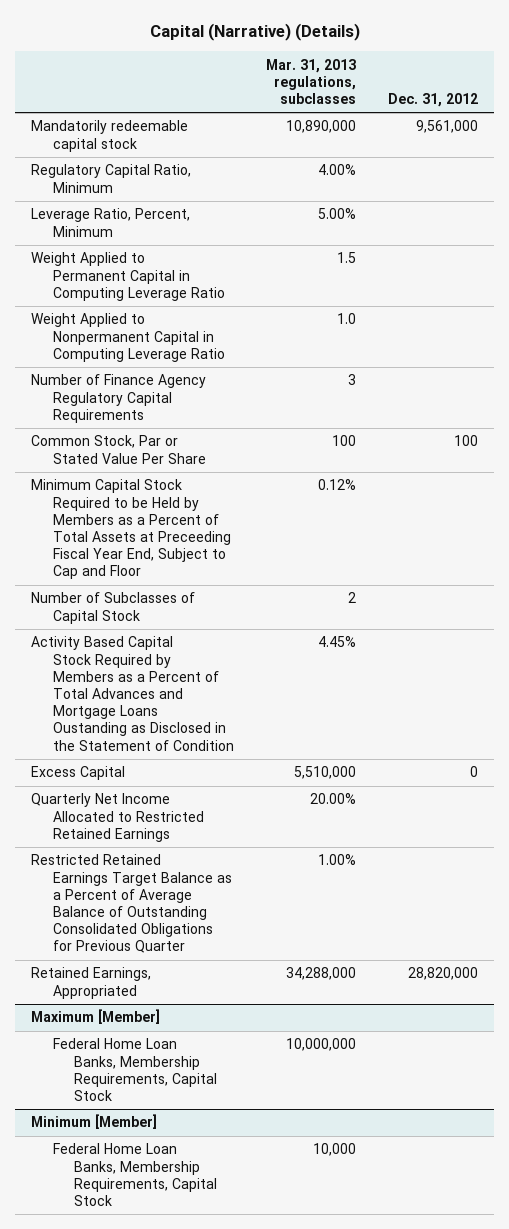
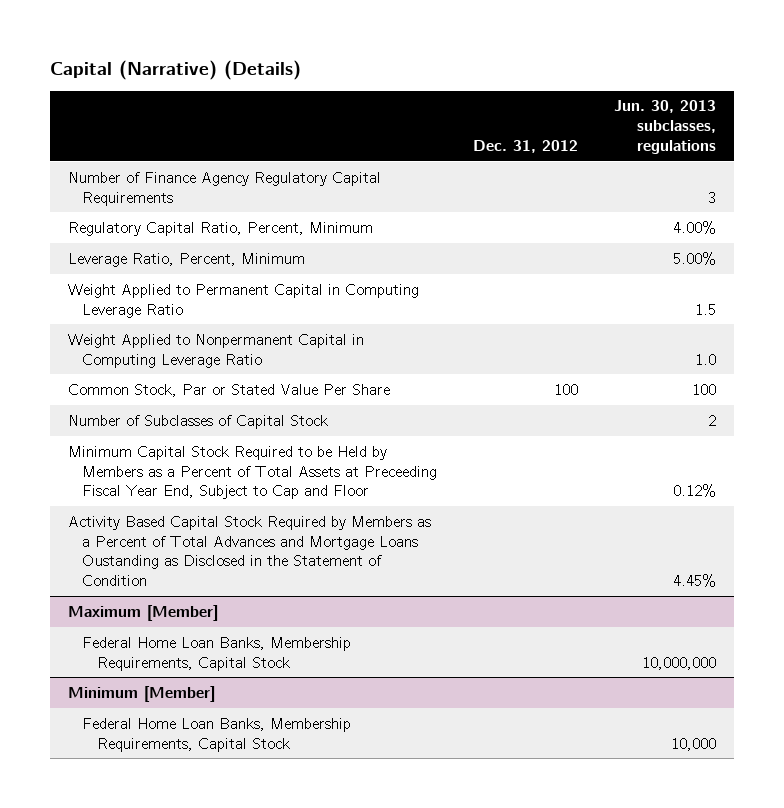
[265,58,356,105] Mar. 31, 2013 regulations, subclasses -> none
none -> [614,100,717,155] Jun. 30, 2013 subclasses, regulations
[31,120,189,152] Mandatorily redeemable capital stock -> none
[31,374,207,423] Number of Finance Agency Regulatory Capital Requirements -> [67,171,381,206] Number of Finance Agency Regulatory Capital Requirements
[31,164,192,193] Regulatory Capital Ratio, Minimum -> [67,221,373,236] Regulatory Capital Ratio, Percent, Minimum
[31,479,231,580] Minimum Capital Stock Required to be Held by Members as a Percent of Total Assets at Preceeding Fiscal Year End, Subject to Cap and Floor -> [67,445,438,500] Minimum Capital Stock Required to be Held by Members as a Percent of Total Assets at Preceeding Fiscal Year End, Subject to Cap and Floor
[31,766,126,781] Excess Capital -> none
[31,793,204,842] Quarterly Net Income Allocated to Restricted Retained Earnings -> none
[31,854,232,954] Restricted Retained Earnings Target Balance as a Percent of Average Balance of Outstanding Consolidated Obligations for Previous Quarter -> none
[31,967,152,999] Retained Earnings, Appropriated -> none

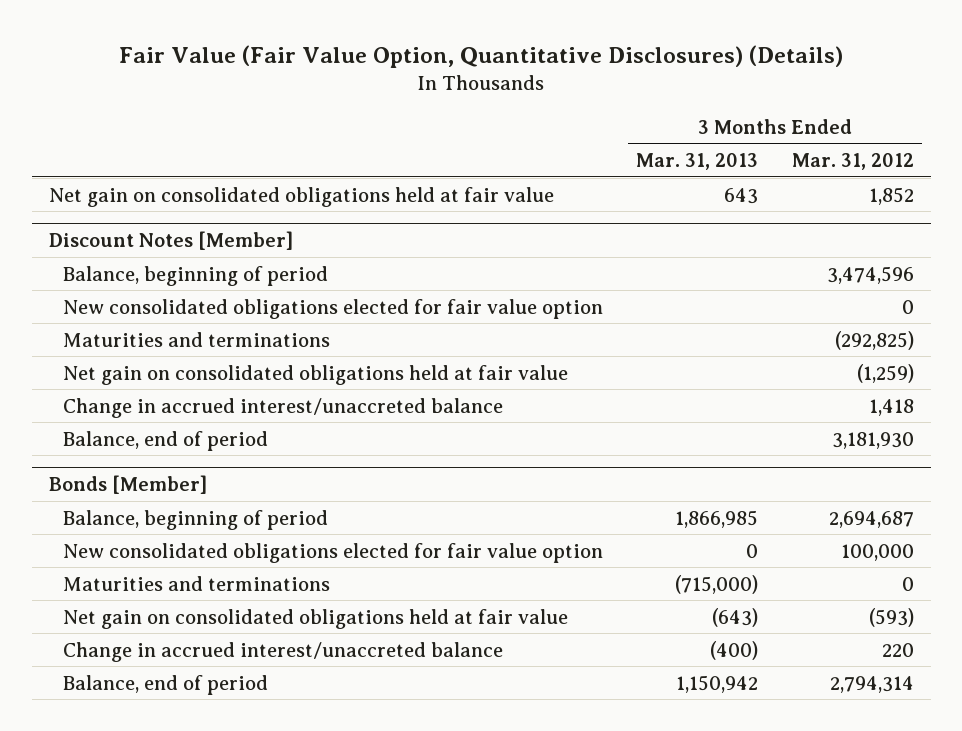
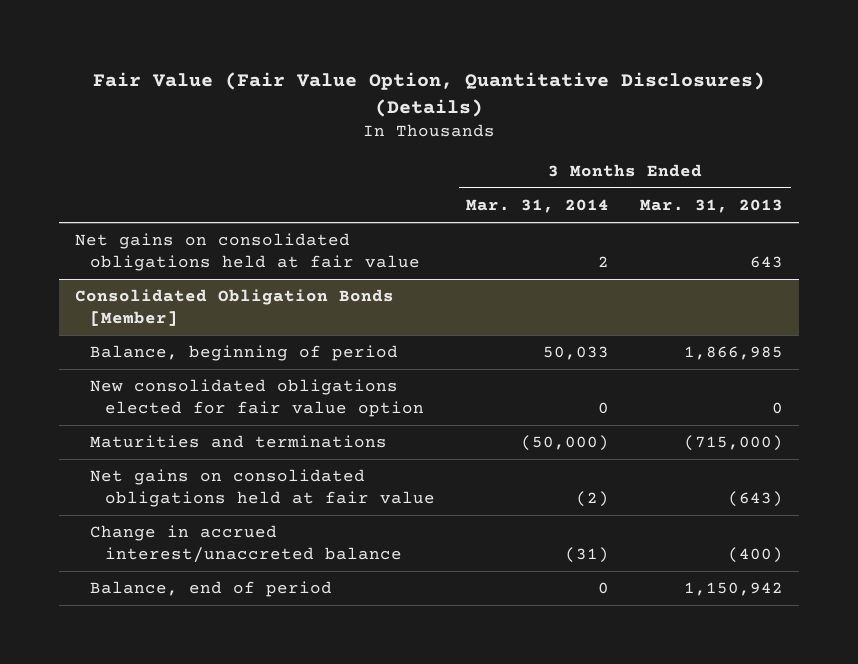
[791,153,914,171] Mar. 31, 2012 -> none
none -> [466,199,610,214] Mar. 31, 2014
[48,231,293,251] Discount Notes [Member] -> none
[62,265,328,286] Balance, beginning of period -> none
[62,298,603,319] New consolidated obligations elected for fair value option -> none
[62,331,330,347] Maturities and terminations -> none
[62,364,568,385] Net gain on consolidated obligations held at fair value -> none
[62,397,503,418] Change in accrued interest/unaccreted balance -> none
[62,430,268,451] Balance, end of period -> none
[48,186,554,207] Net gain on consolidated obligations held at fair value -> [74,233,420,272] Net gains on consolidated obligations held at fair value
[48,475,207,495] Bonds [Member] -> [74,289,394,327] Consolidated Obligation Bonds [Member]
[62,608,568,629] Net gain on consolidated obligations held at fair value -> [89,469,436,508] Net gains on consolidated obligations held at fair value

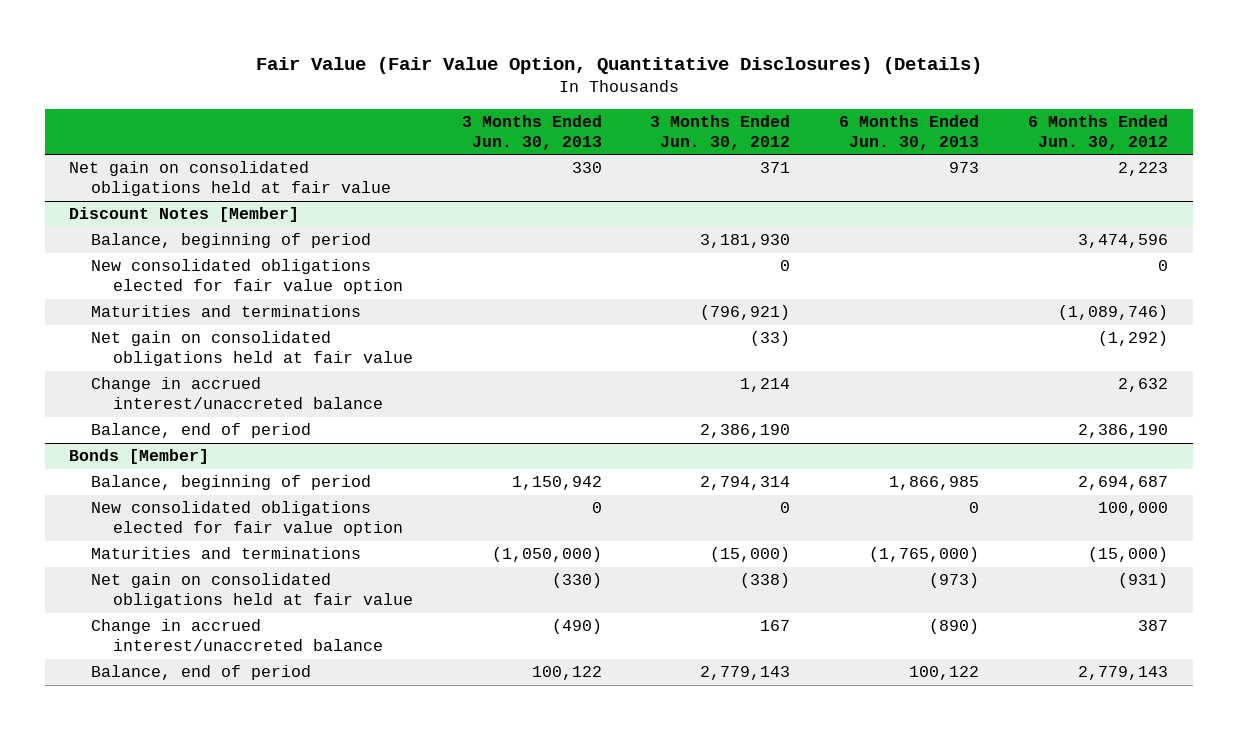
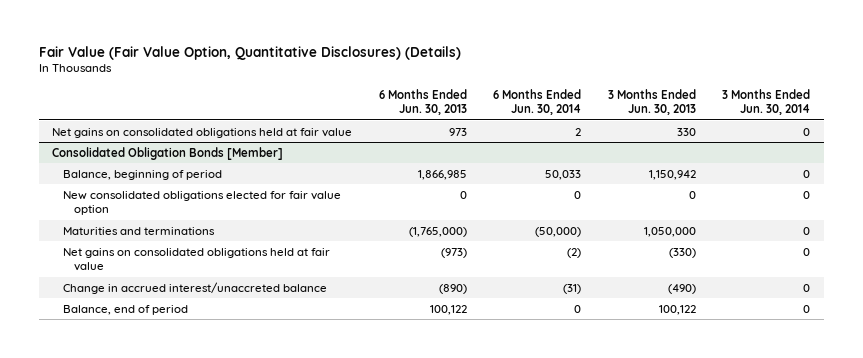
[650,115,791,150] 3 Months Ended Jun. 30, 2012 -> none
[1028,115,1169,150] 6 Months Ended Jun. 30, 2012 -> none
none -> [493,88,582,116] 6 Months Ended Jun. 30, 2014
none -> [722,88,811,116] 3 Months Ended Jun. 30, 2014
[69,207,300,223] Discount Notes [Member] -> none
[90,233,371,249] Balance, beginning of period -> none
[90,259,403,295] New consolidated obligations elected for fair value option -> none
[90,305,361,318] Maturities and terminations -> none
[90,331,413,367] Net gain on consolidated obligations held at fair value -> none
[90,377,383,410] Change in accrued interest/unaccreted balance -> none
[90,423,311,439] Balance, end of period -> none
[69,161,391,197] Net gain on consolidated obligations held at fair value -> [52,127,353,138] Net gains on consolidated obligations held at fair value
[69,449,210,465] Bonds [Member] -> [52,146,284,160] Consolidated Obligation Bonds [Member]
[491,547,602,563] (1,050,000) -> [643,226,696,237] 1,050,000
[90,573,413,609] Net gain on consolidated obligations held at fair value -> [62,247,330,272] Net gains on consolidated obligations held at fair value

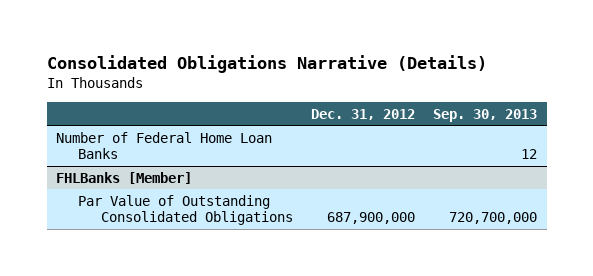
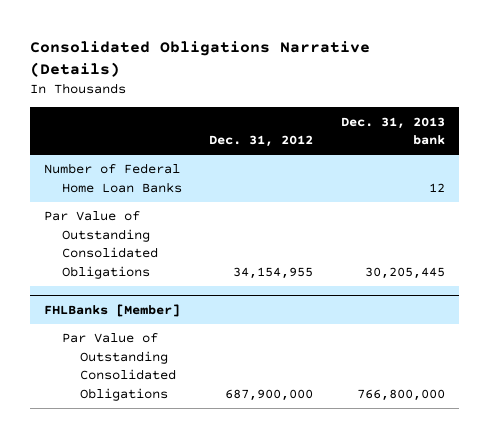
[433,108,538,122] Sep. 30, 2013 -> none
none -> [340,116,445,146] Dec. 31, 2013 bank
none -> [43,211,158,279] Par Value of Outstanding Consolidated Obligations

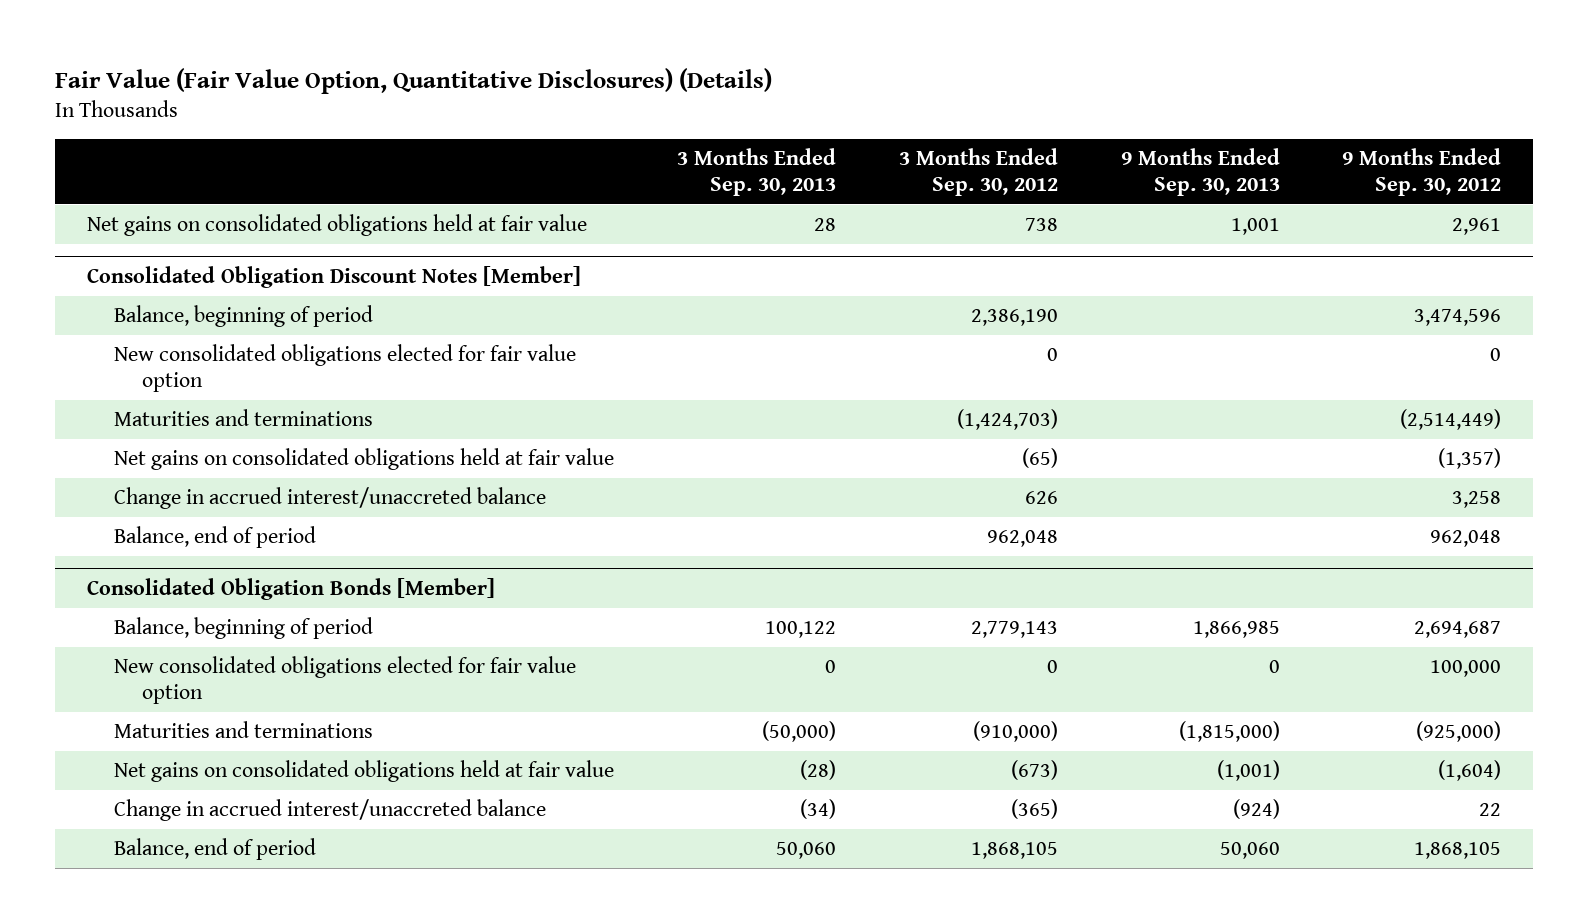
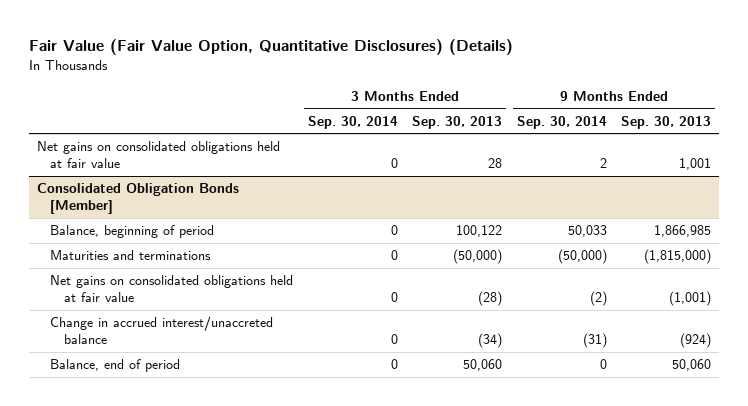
[898,147,1058,196] 3 Months Ended Sep. 30, 2012 -> none
[1342,147,1502,196] 9 Months Ended Sep. 30, 2012 -> none
none -> [307,116,398,130] Sep. 30, 2014
none -> [516,116,607,130] Sep. 30, 2014
[86,266,581,289] Consolidated Obligation Discount Notes [Member] -> none
[114,305,374,328] Balance, beginning of period -> none
[114,344,577,392] New consolidated obligations elected for fair value option -> none
[114,409,374,427] Maturities and terminations -> none
[114,448,615,471] Net gains on consolidated obligations held at fair value -> none
[114,487,547,510] Change in accrued interest/unaccreted balance -> none
[114,526,317,549] Balance, end of period -> none
[114,656,577,704] New consolidated obligations elected for fair value option -> none

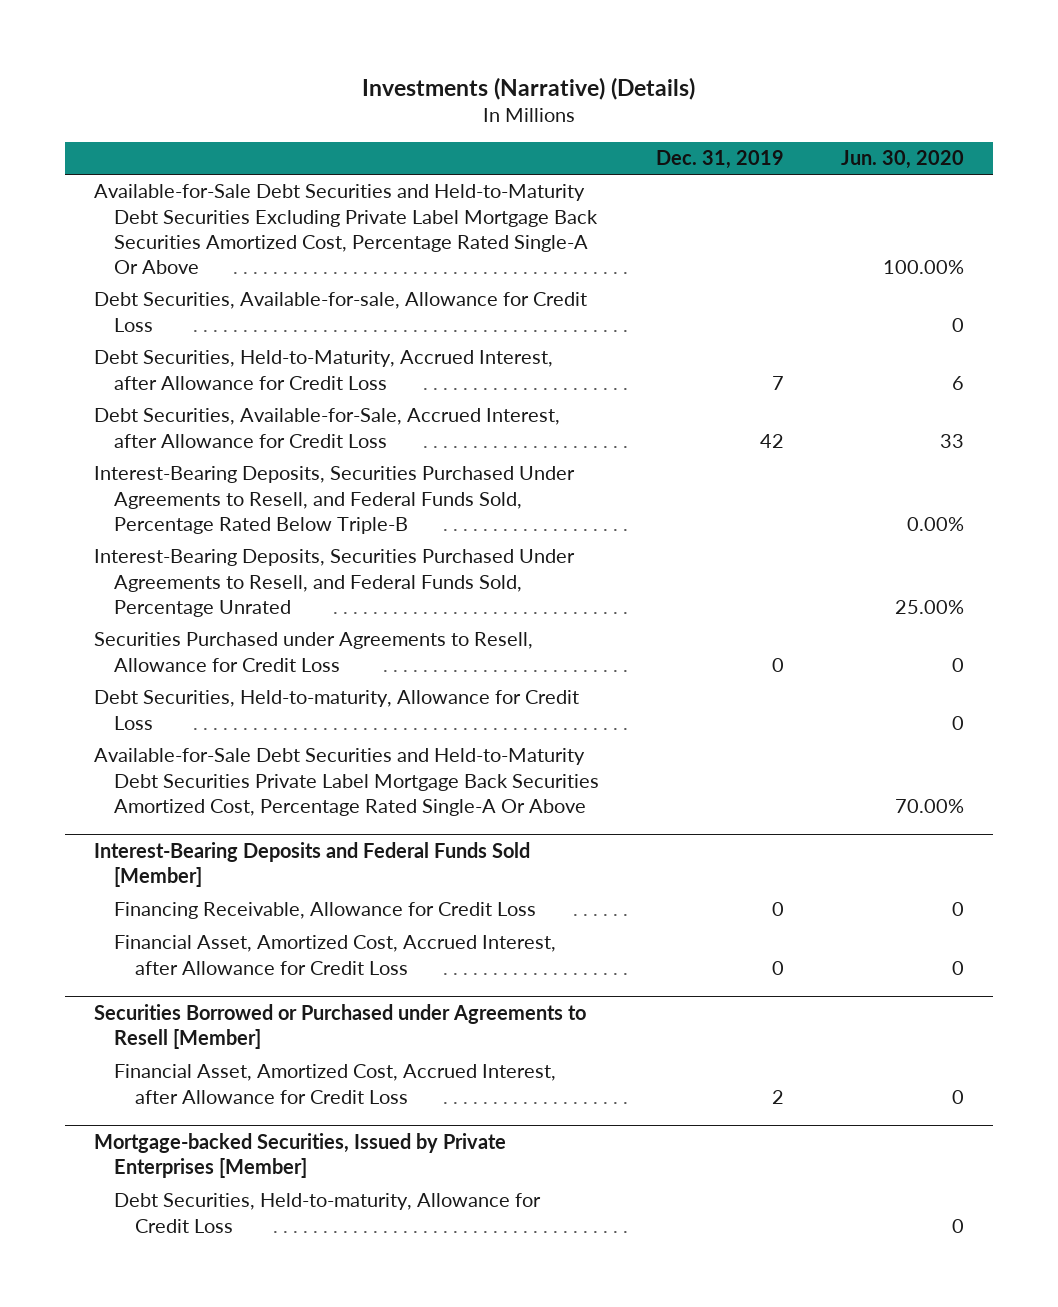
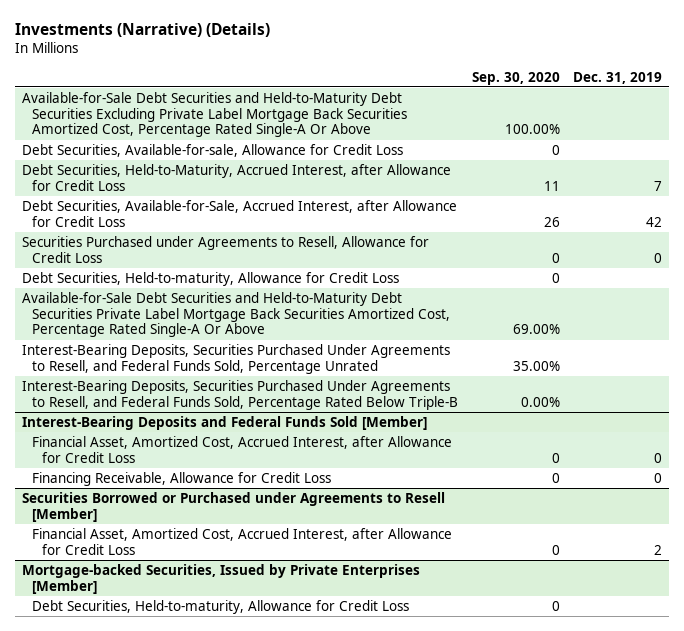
[841,149,965,169] Jun. 30, 2020 -> none
none -> [471,71,560,85] Sep. 30, 2020
[93,549,575,617] Interest-Bearing Deposits, Securities Purchased Under Agreements to Resell, and Federal Funds Sold, Percentage Unrated -> [21,343,450,374] Interest-Bearing Deposits, Securities Purchased Under Agreements to Resell, and Federal Funds Sold, Percentage Unrated
[93,466,575,534] Interest-Bearing Deposits, Securities Purchased Under Agreements to Resell, and Federal Funds Sold, Percentage Rated Below Triple-B -> [21,379,458,410] Interest-Bearing Deposits, Securities Purchased Under Agreements to Resell, and Federal Funds Sold, Percentage Rated Below Triple-B
[114,902,537,920] Financing Receivable, Allowance for Credit Loss -> [31,471,331,486] Financing Receivable, Allowance for Credit Loss

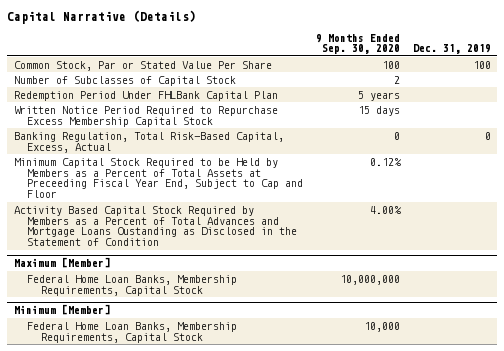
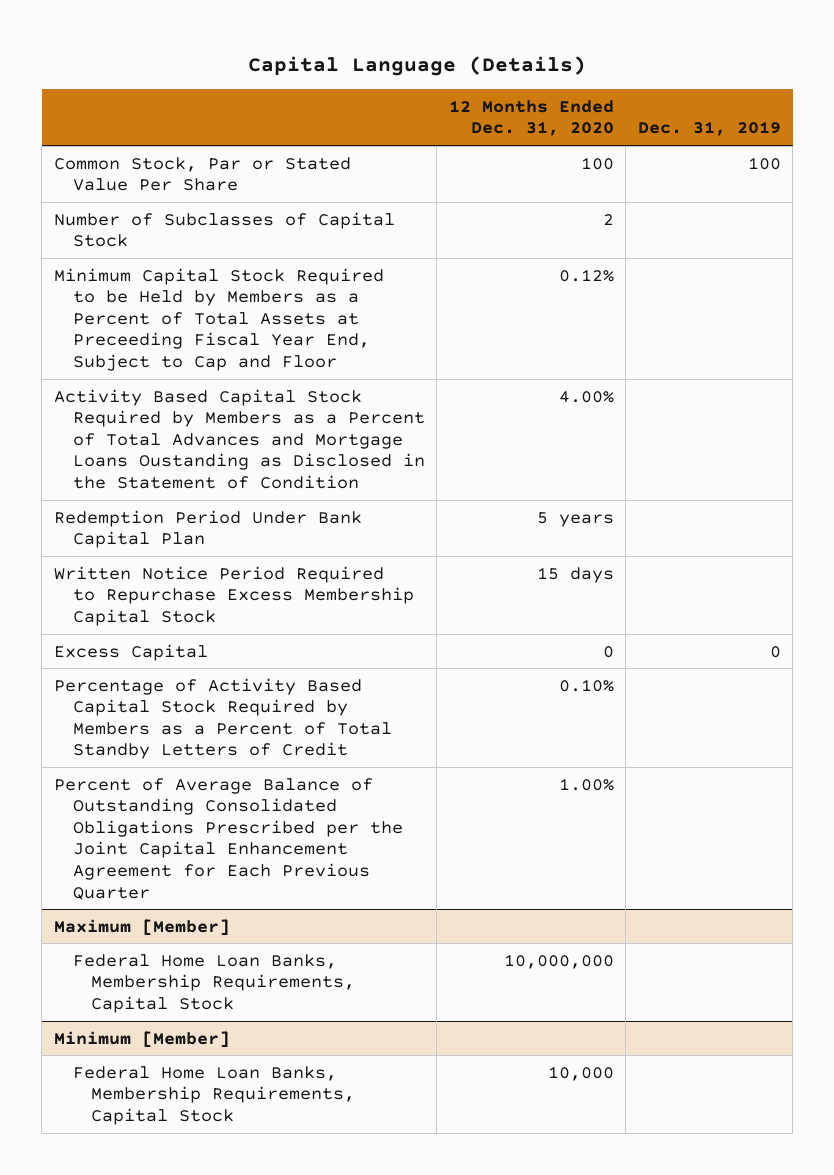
[7,9,197,24] Capital Narrative (Details) -> [248,55,587,76] Capital Language (Details)
[315,33,400,55] 9 Months Ended Sep. 30, 2020 -> none
none -> [448,99,614,137] 12 Months Ended Dec. 31, 2020
[13,90,278,101] Redemption Period Under FHLBank Capital Plan -> none
[13,131,284,153] Banking Regulation, Total Risk-Based Capital, Excess, Actual -> none
none -> [53,509,362,549] Redemption Period Under Bank Capital Plan
[13,105,278,127] Written Notice Period Required to Repurchase Excess Membership Capital Stock -> [53,565,414,626] Written Notice Period Required to Repurchase Excess Membership Capital Stock
none -> [53,643,208,661] Excess Capital
none -> [53,677,392,760] Percentage of Activity Based Capital Stock Required by Members as a Percent of Total Standby Letters of Credit
none -> [53,777,403,900] Percent of Average Balance of Outstanding Consolidated Obligations Prescribed per the Joint Capital Enhancement Agreement for Each Previous Quarter

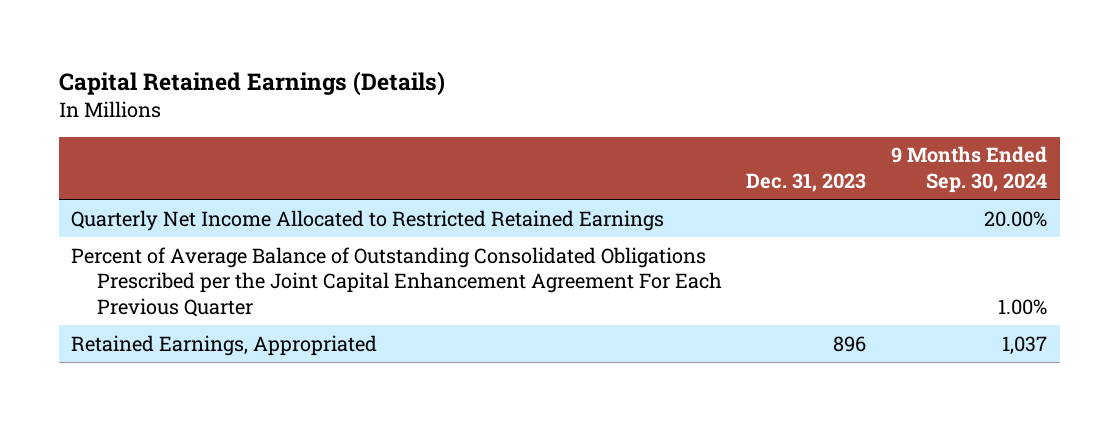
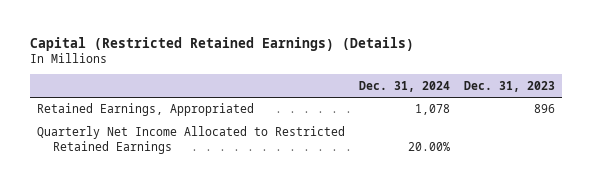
[58,70,445,96] Capital Retained Earnings (Details) -> [30,36,415,51] Capital (Restricted Retained Earnings) (Details)
[891,146,1048,193] 9 Months Ended Sep. 30, 2024 -> none
none -> [359,80,451,92] Dec. 31, 2024
[71,246,722,317] Percent of Average Balance of Outstanding Consolidated Obligations Prescribed per the Joint Capital Enhancement Agreement For Each Previous Quarter -> none
[71,209,665,231] Quarterly Net Income Allocated to Restricted Retained Earnings -> [37,126,346,154] Quarterly Net Income Allocated to Restricted Retained Earnings

